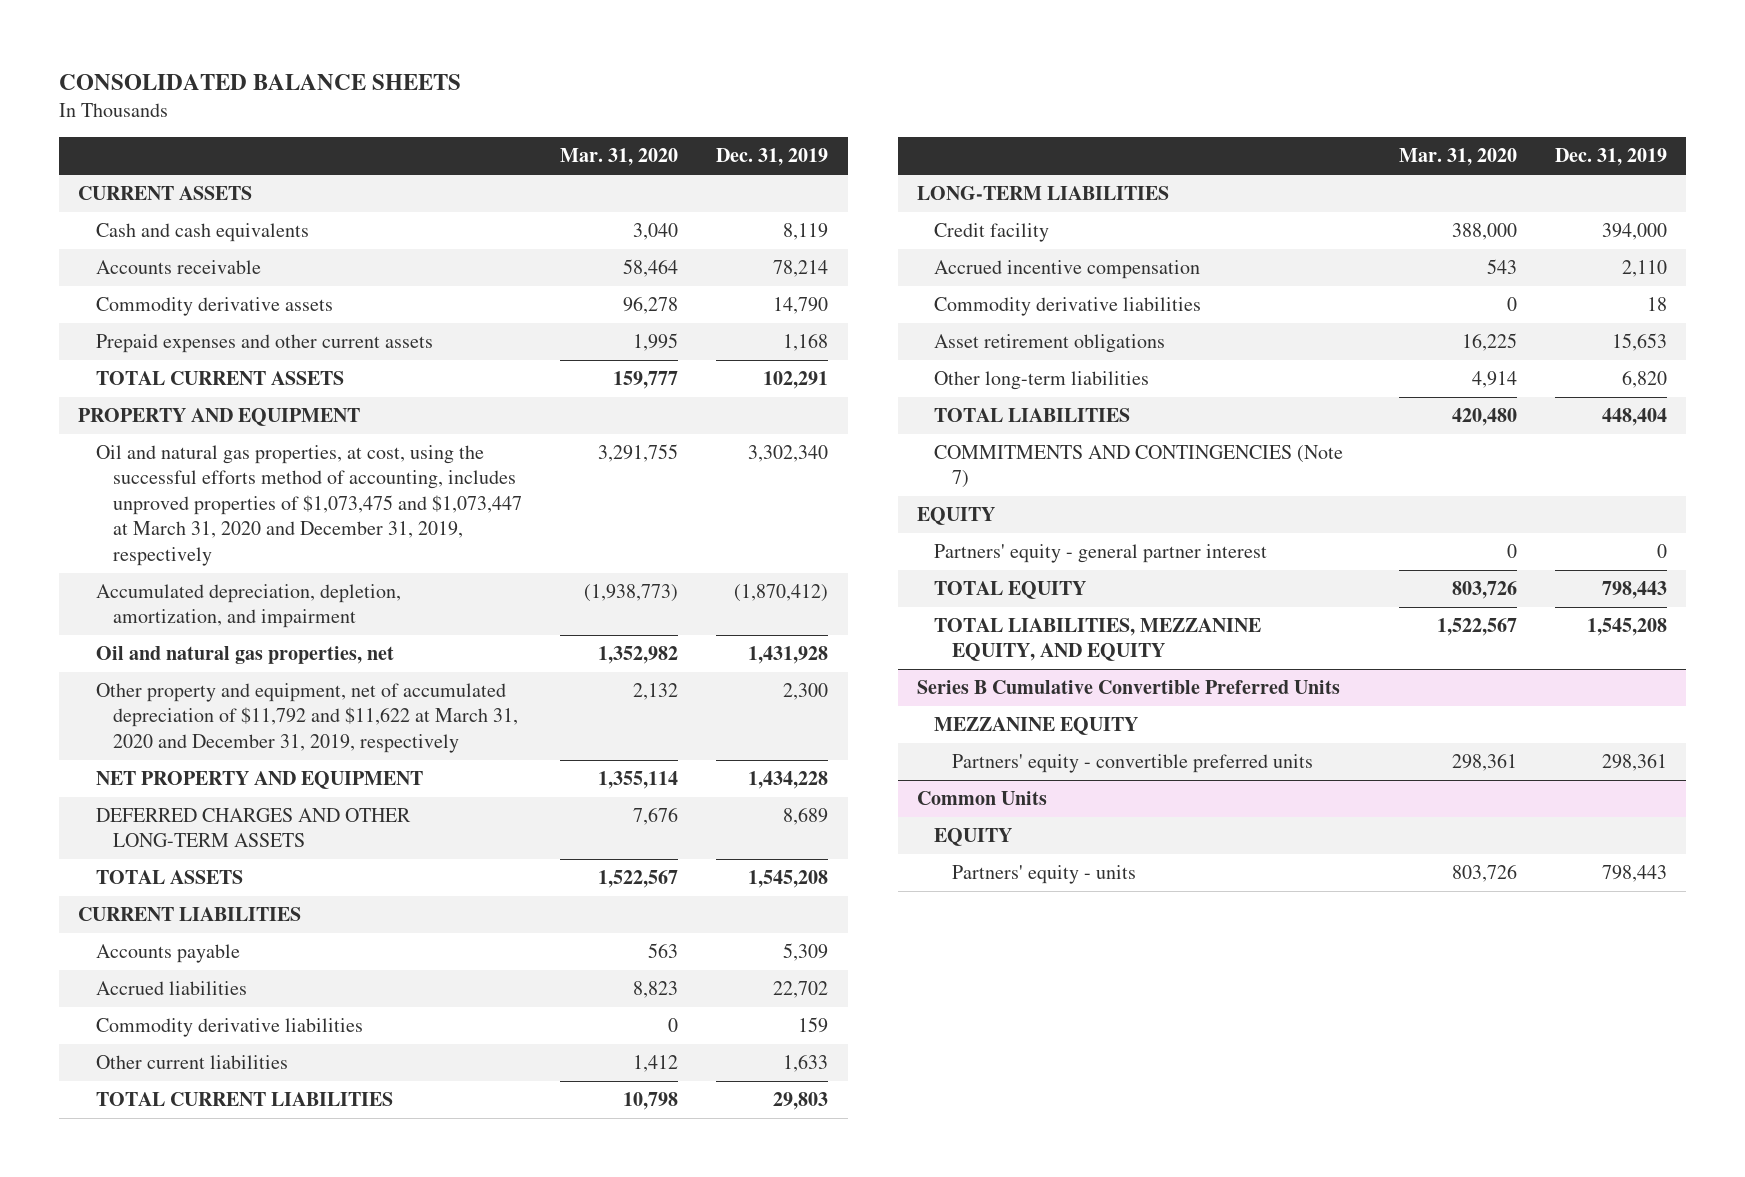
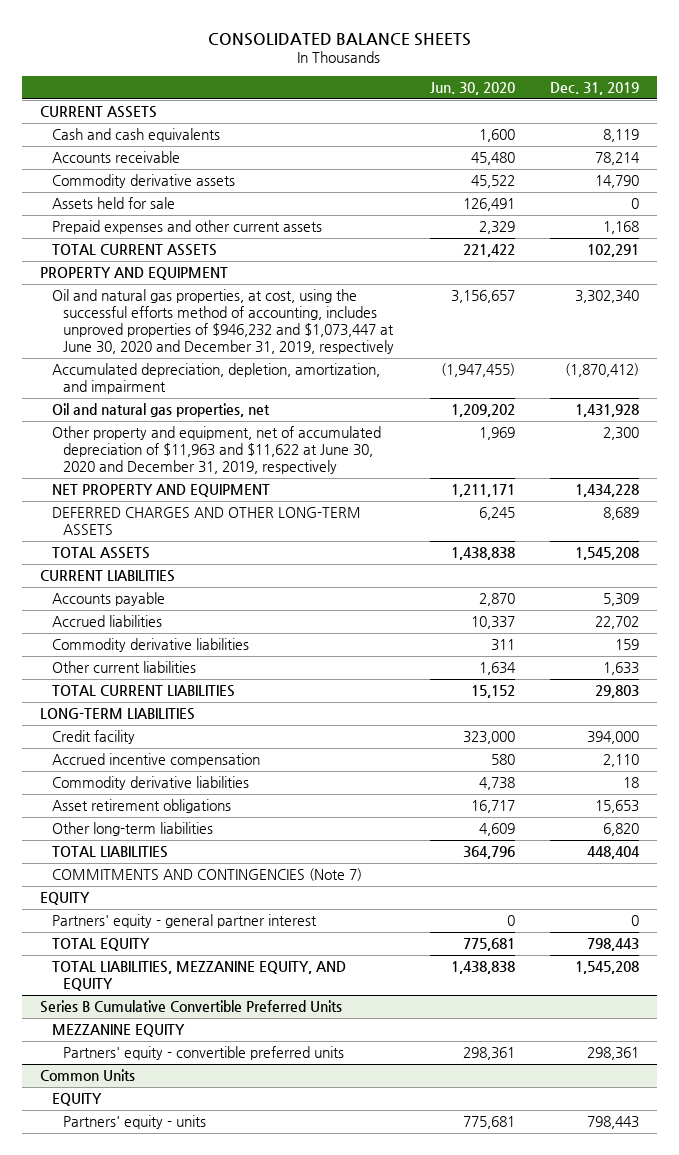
[560,148,679,167] Mar. 31, 2020 -> none
none -> [429,81,515,95] Jun. 30, 2020
none -> [51,197,175,210] Assets held for sale
[95,444,523,567] Oil and natural gas properties, at cost, using the successful efforts method of accounting, includes unproved properties of $1,073,475 and $1,073,447 at March 31, 2020 and December 31, 2019, respectively -> [51,289,395,354] Oil and natural gas properties, at cost, using the successful efforts method of accounting, includes unproved properties of $946,232 and $1,073,447 at June 30, 2020 and December 31, 2019, respectively
[95,682,519,753] Other property and equipment, net of accumulated depreciation of $11,792 and $11,622 at March 31, 2020 and December 31, 2019, respectively -> [51,426,381,475] Other property and equipment, net of accumulated depreciation of $11,963 and $11,622 at June 30, 2020 and December 31, 2019, respectively

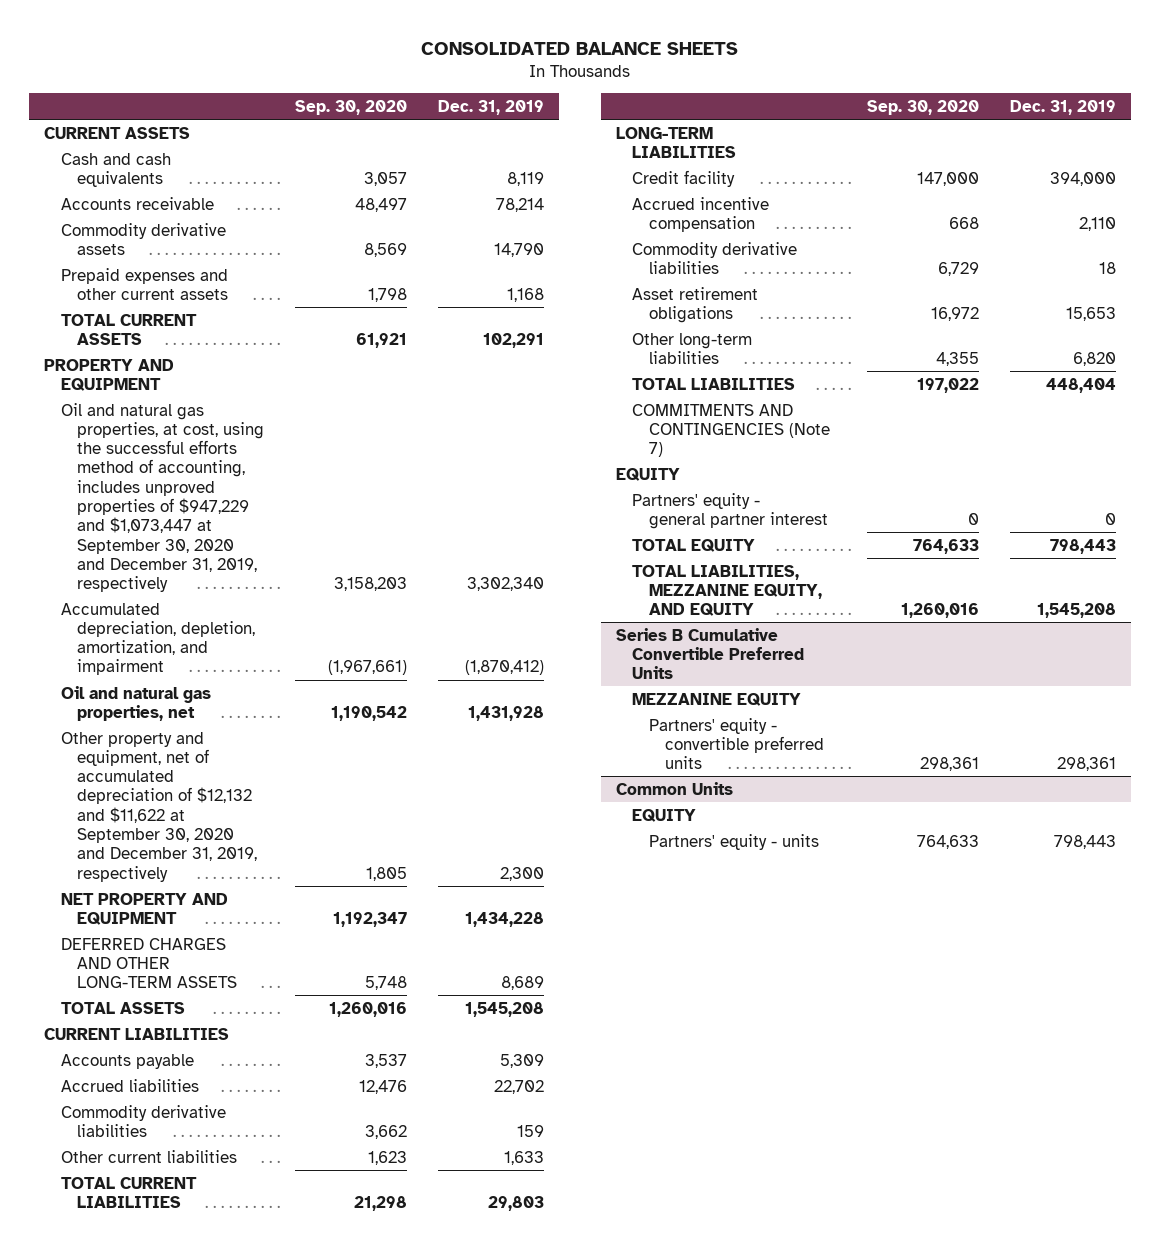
[429,81,515,95] Jun. 30, 2020 -> none
none -> [294,99,407,115] Sep. 30, 2020
[51,197,175,210] Assets held for sale -> none
[51,289,395,354] Oil and natural gas properties, at cost, using the successful efforts method of accounting, includes unproved properties of $946,232 and $1,073,447 at June 30, 2020 and December 31, 2019, respectively -> [60,402,265,593] Oil and natural gas properties, at cost, using the successful efforts method of accounting, includes unproved properties of $947,229 and $1,073,447 at September 30, 2020 and December 31, 2019, respectively
[51,426,381,475] Other property and equipment, net of accumulated depreciation of $11,963 and $11,622 at June 30, 2020 and December 31, 2019, respectively -> [60,731,258,882] Other property and equipment, net of accumulated depreciation of $12,132 and $11,622 at September 30, 2020 and December 31, 2019, respectively

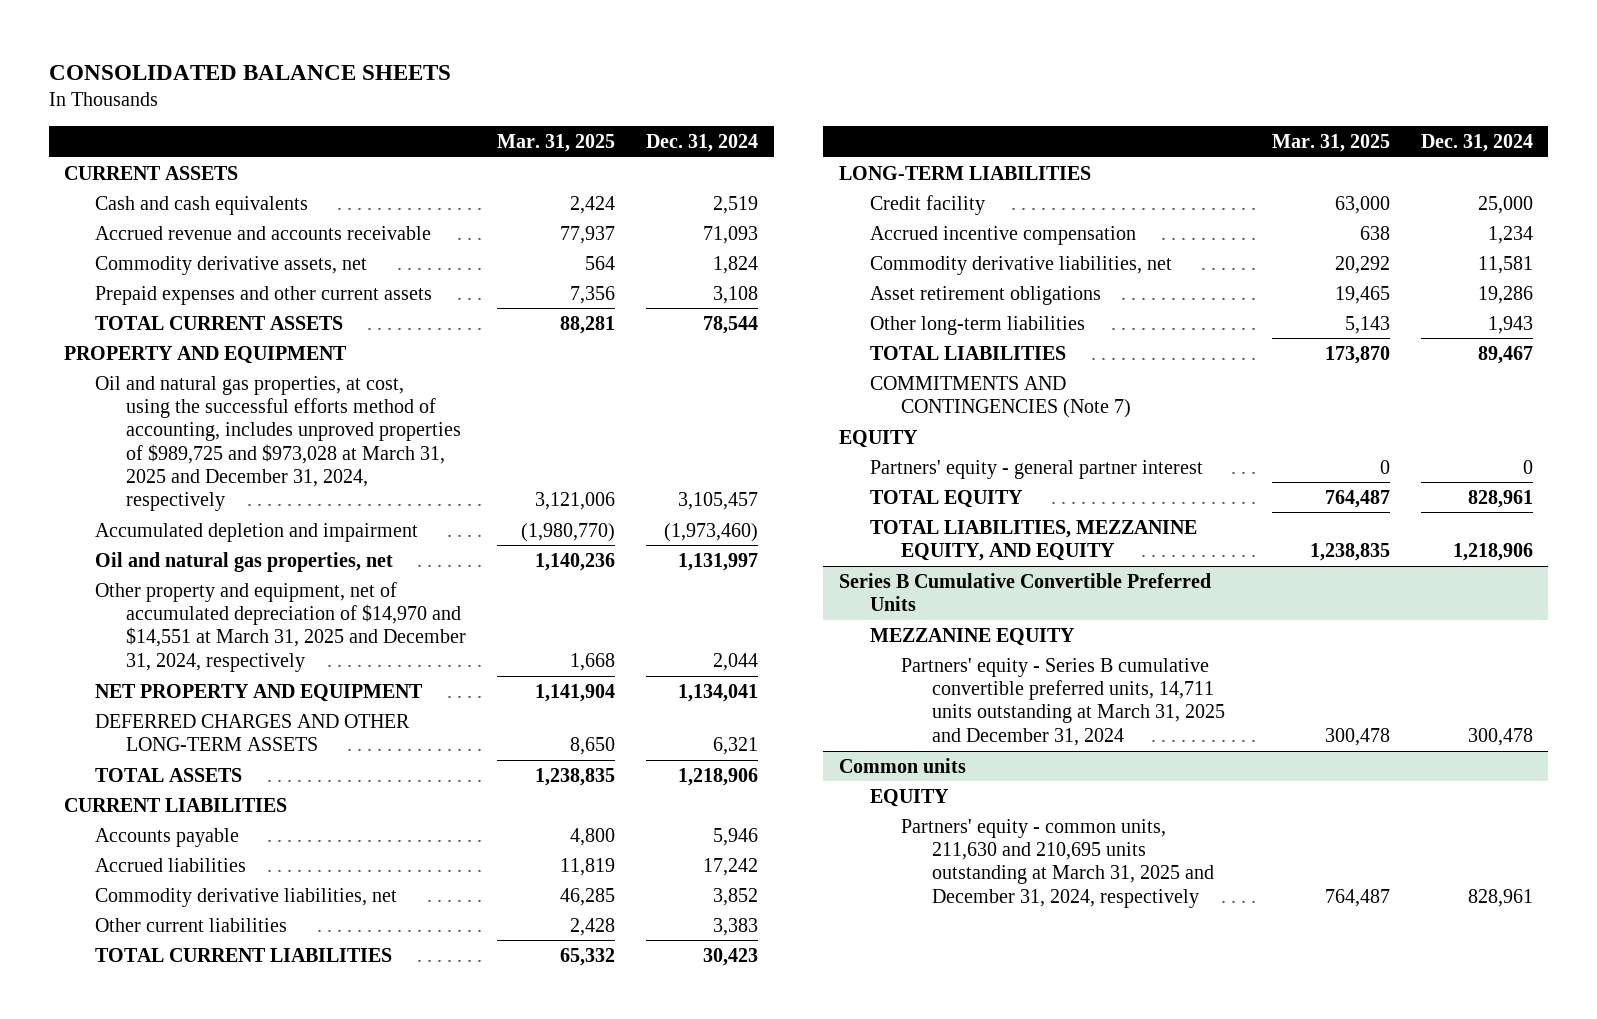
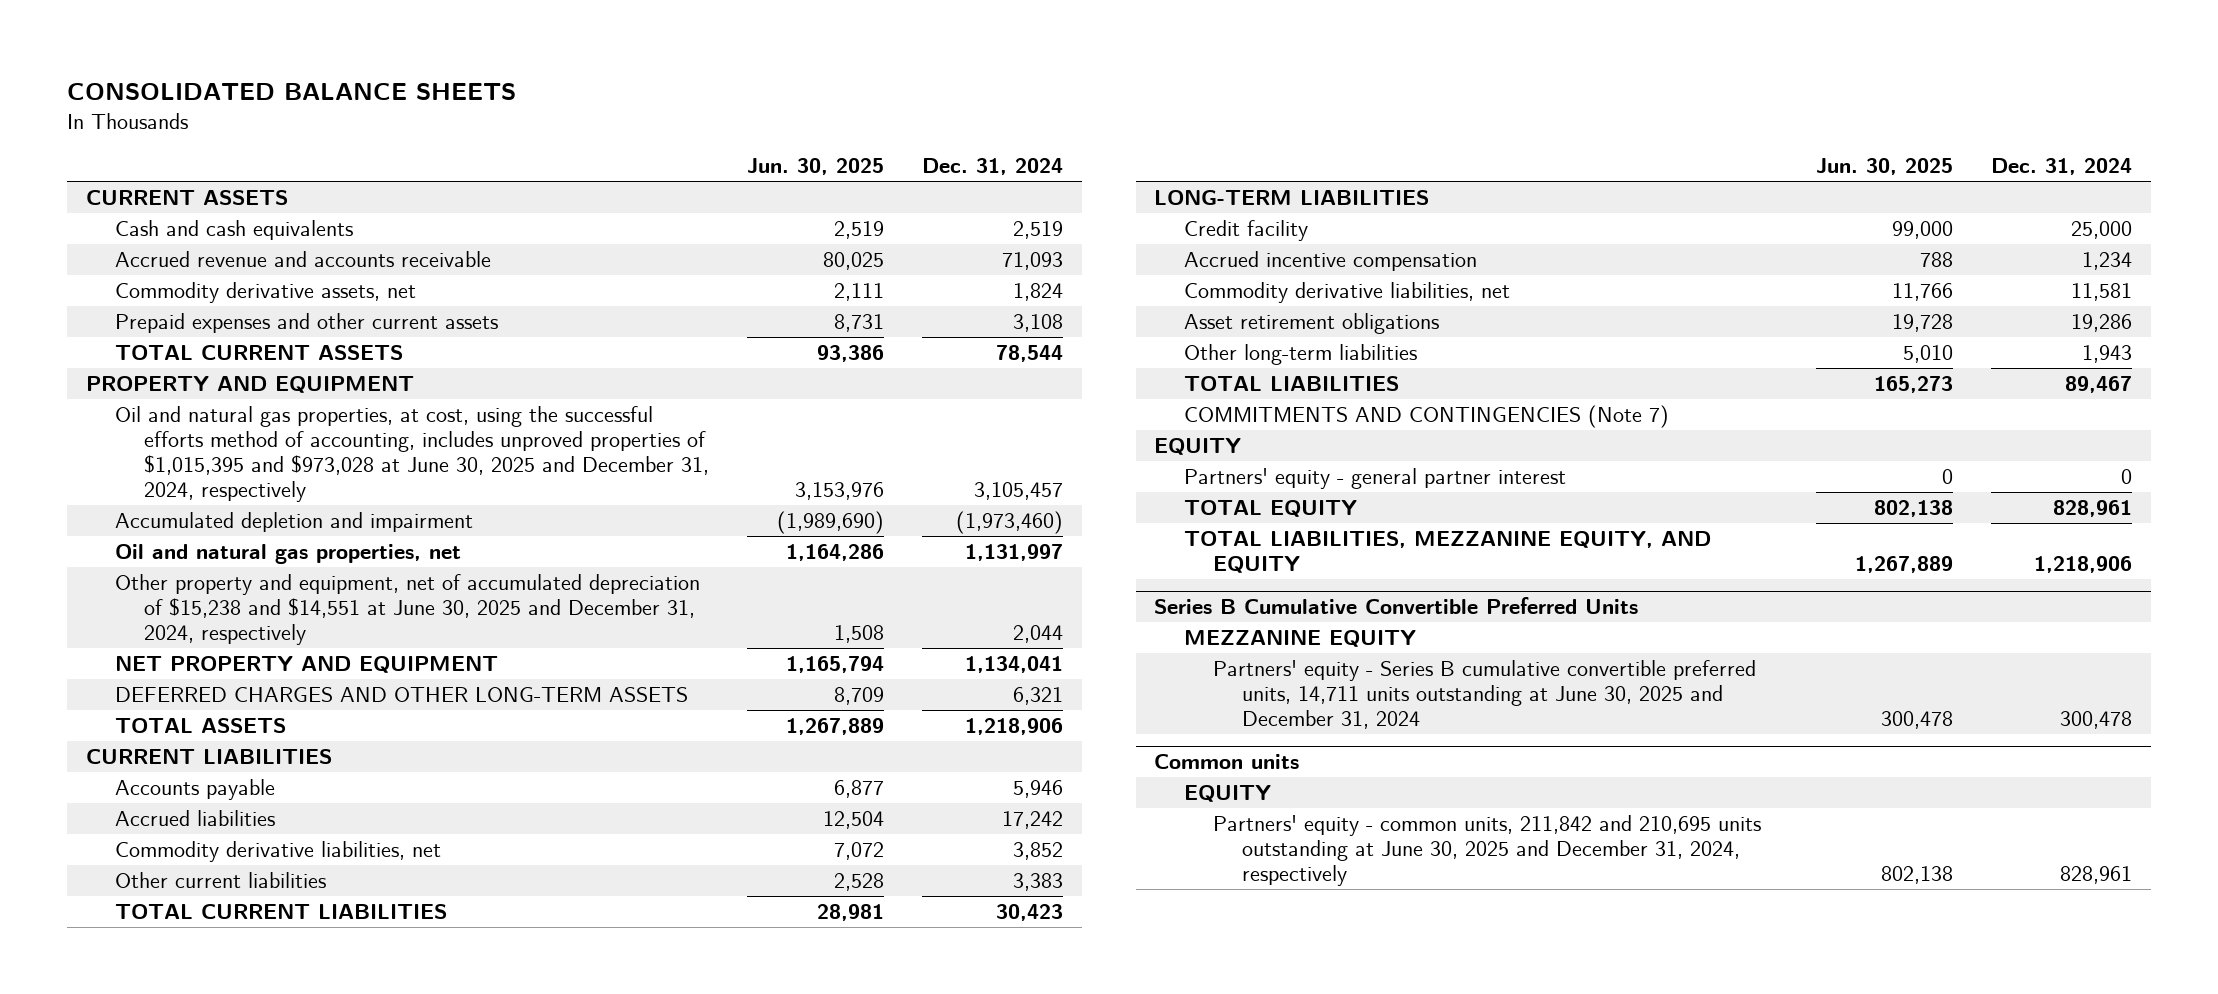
[497,133,616,152] Mar. 31, 2025 -> none
none -> [747,158,885,176] Jun. 30, 2025
[95,375,462,512] Oil and natural gas properties, at cost, using the successful efforts method of accounting, includes unproved properties of $989,725 and $973,028 at March 31, 2025 and December 31, 2024, respectively -> [115,405,710,503] Oil and natural gas properties, at cost, using the successful efforts method of accounting, includes unproved properties of $1,015,395 and $973,028 at June 30, 2025 and December 31, 2024, respectively
[95,581,467,672] Other property and equipment, net of accumulated depreciation of $14,970 and $14,551 at March 31, 2025 and December 31, 2024, respectively -> [115,573,701,646] Other property and equipment, net of accumulated depreciation of $15,238 and $14,551 at June 30, 2025 and December 31, 2024, respectively
[900,657,1225,746] Partners' equity - Series B cumulative convertible preferred units, 14,711 units outstanding at March 31, 2025 and December 31, 2024 -> [1213,659,1757,730] Partners' equity - Series B cumulative convertible preferred units, 14,711 units outstanding at June 30, 2025 and December 31, 2024
[900,818,1214,908] Partners' equity - common units, 211,630 and 210,695 units outstanding at March 31, 2025 and December 31, 2024, respectively -> [1213,814,1762,887] Partners' equity - common units, 211,842 and 210,695 units outstanding at June 30, 2025 and December 31, 2024, respectively

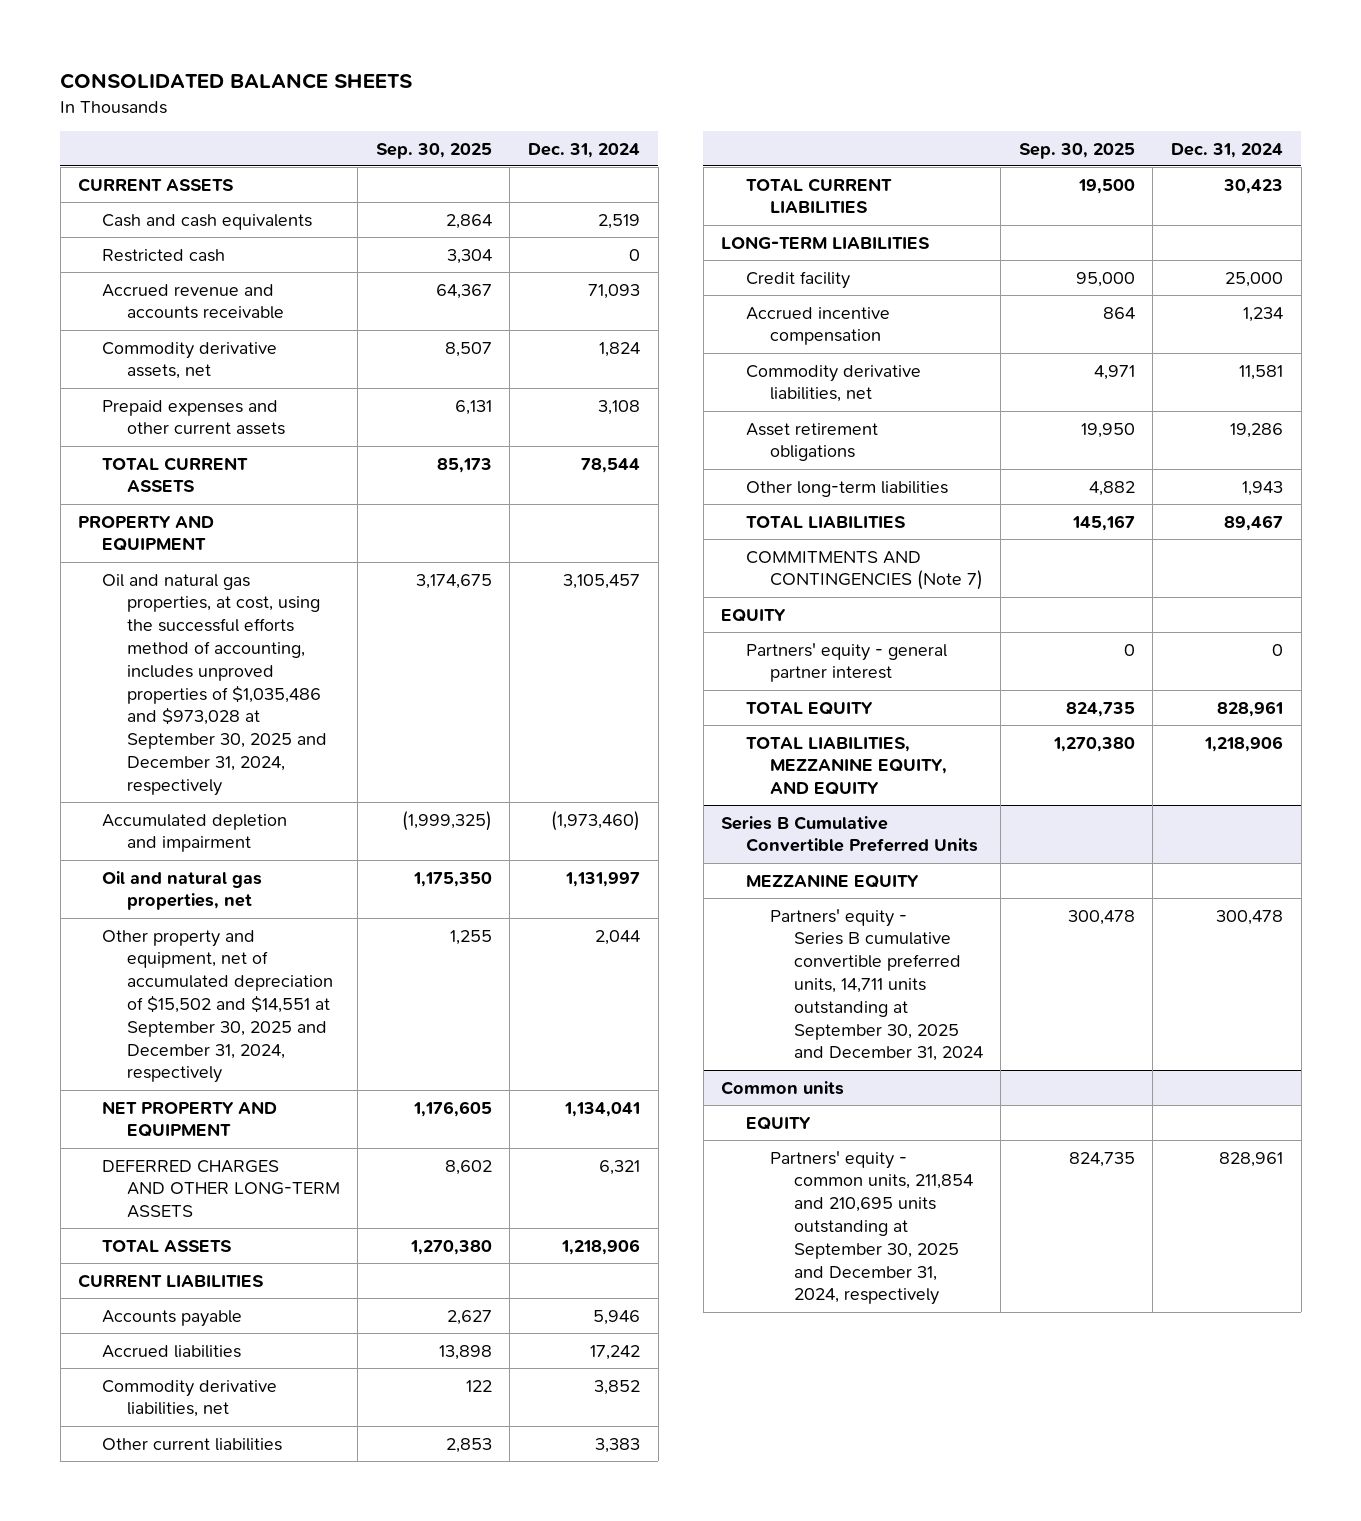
[747,158,885,176] Jun. 30, 2025 -> none
none -> [375,142,492,159] Sep. 30, 2025
none -> [102,248,226,262] Restricted cash
[115,405,710,503] Oil and natural gas properties, at cost, using the successful efforts method of accounting, includes unproved properties of $1,015,395 and $973,028 at June 30, 2025 and December 31, 2024, respectively -> [102,573,327,796] Oil and natural gas properties, at cost, using the successful efforts method of accounting, includes unproved properties of $1,035,486 and $973,028 at September 30, 2025 and December 31, 2024, respectively
[115,573,701,646] Other property and equipment, net of accumulated depreciation of $15,238 and $14,551 at June 30, 2025 and December 31, 2024, respectively -> [102,929,333,1084] Other property and equipment, net of accumulated depreciation of $15,502 and $14,551 at September 30, 2025 and December 31, 2024, respectively
[1213,659,1757,730] Partners' equity - Series B cumulative convertible preferred units, 14,711 units outstanding at June 30, 2025 and December 31, 2024 -> [769,908,983,1062] Partners' equity - Series B cumulative convertible preferred units, 14,711 units outstanding at September 30, 2025 and December 31, 2024
[1213,814,1762,887] Partners' equity - common units, 211,842 and 210,695 units outstanding at June 30, 2025 and December 31, 2024, respectively -> [769,1150,973,1306] Partners' equity - common units, 211,854 and 210,695 units outstanding at September 30, 2025 and December 31, 2024, respectively

